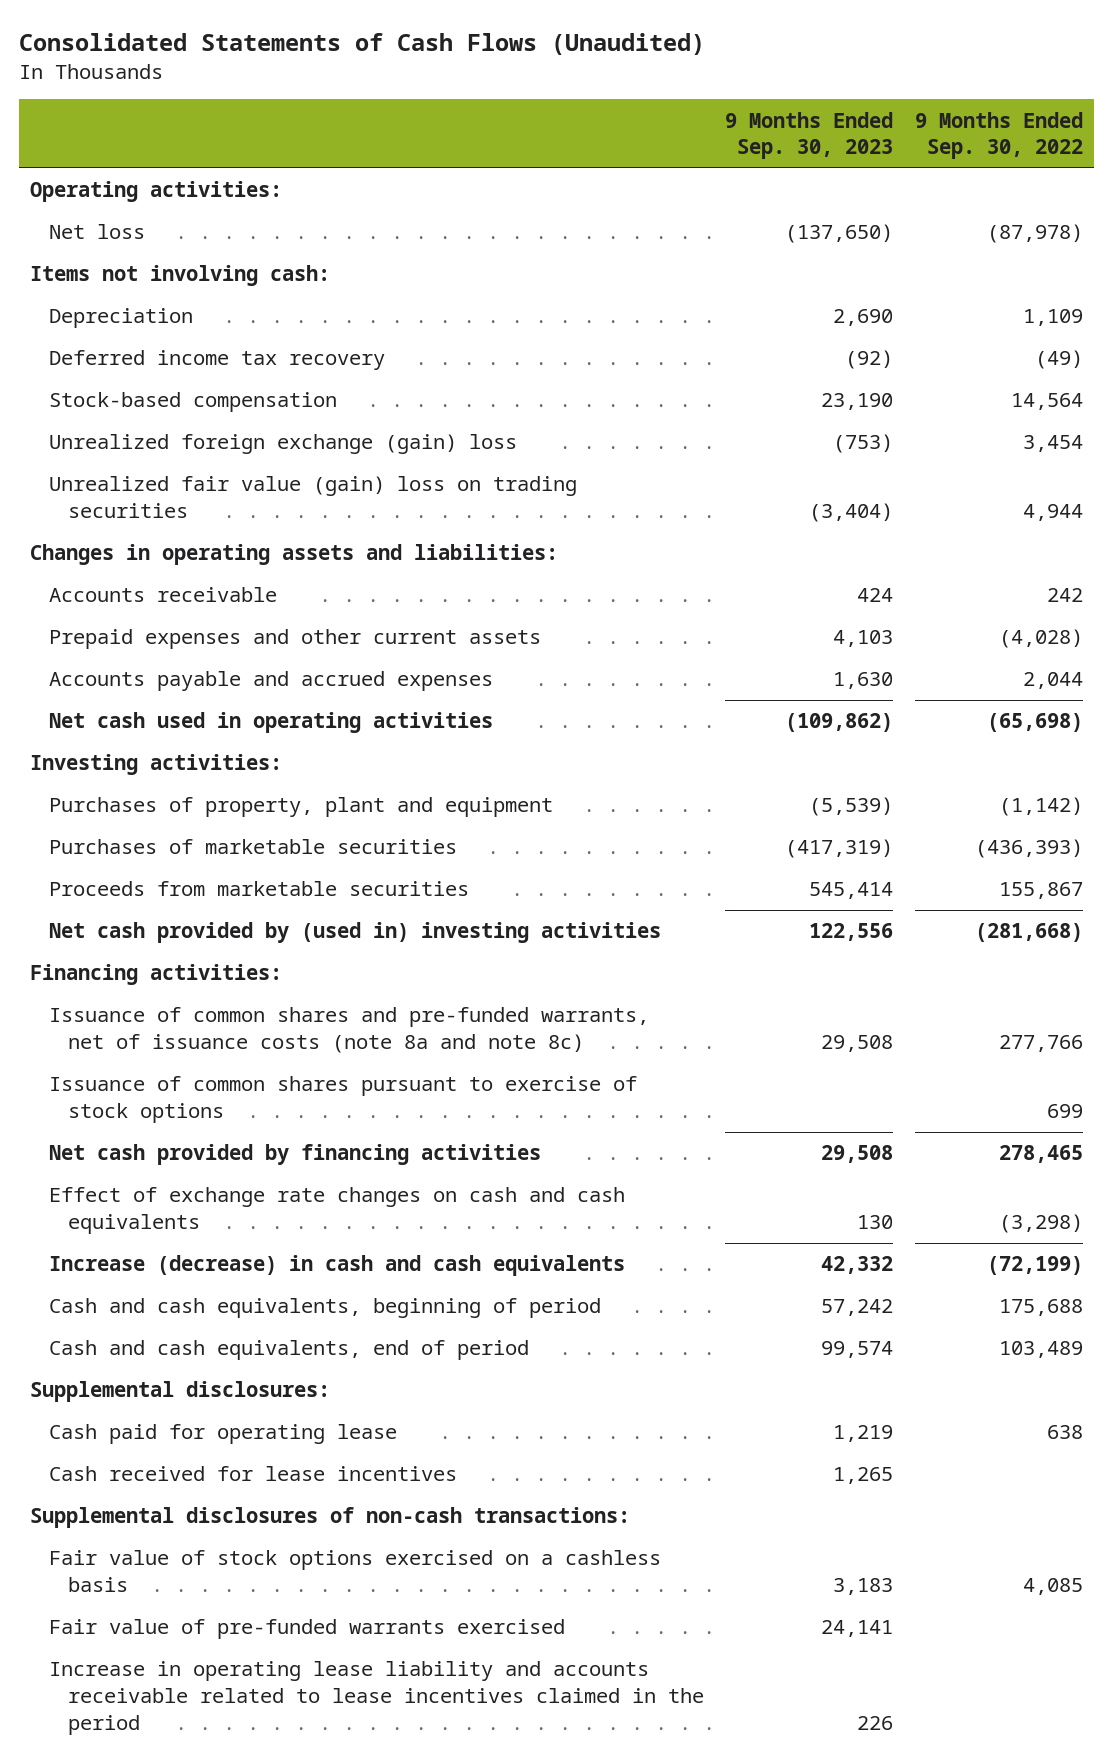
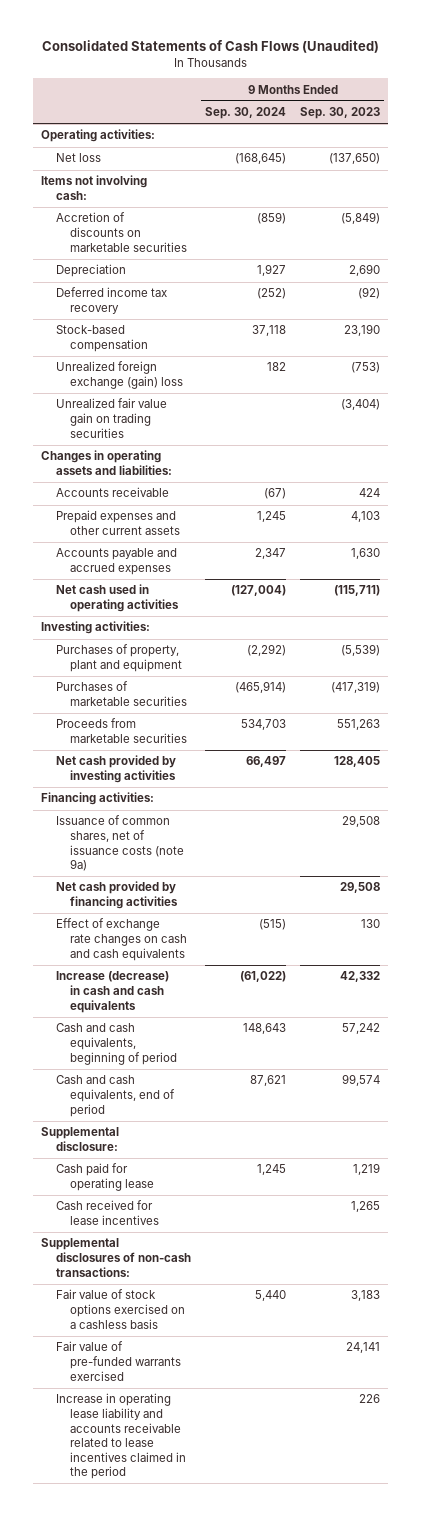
[914,111,1083,160] 9 Months Ended Sep. 30, 2022 -> none
none -> [204,107,286,120] Sep. 30, 2024
none -> [55,212,188,252] Accretion of discounts on marketable securities
[49,476,578,519] Unrealized fair value (gain) loss on trading securities -> [55,398,167,438] Unrealized fair value gain on trading securities
[785,713,894,733] (109,862) -> [334,585,381,597] (115,711)
[809,882,894,900] 545,414 -> [337,719,381,731] 551,263
[49,922,662,944] Net cash provided by (used in) investing activities -> [55,755,177,784] Net cash provided by investing activities
[809,923,894,942] 122,556 -> [334,756,381,768] 128,405
[49,1076,638,1124] Issuance of common shares pursuant to exercise of stock options -> none
[49,1007,650,1054] Issuance of common shares and pre-funded warrants, net of issuance costs (note 8a and note 8c) -> [55,815,185,872] Issuance of common shares, net of issuance costs (note 9a)
[30,1381,331,1403] Supplemental disclosures: -> [40,1127,119,1152] Supplemental disclosure:

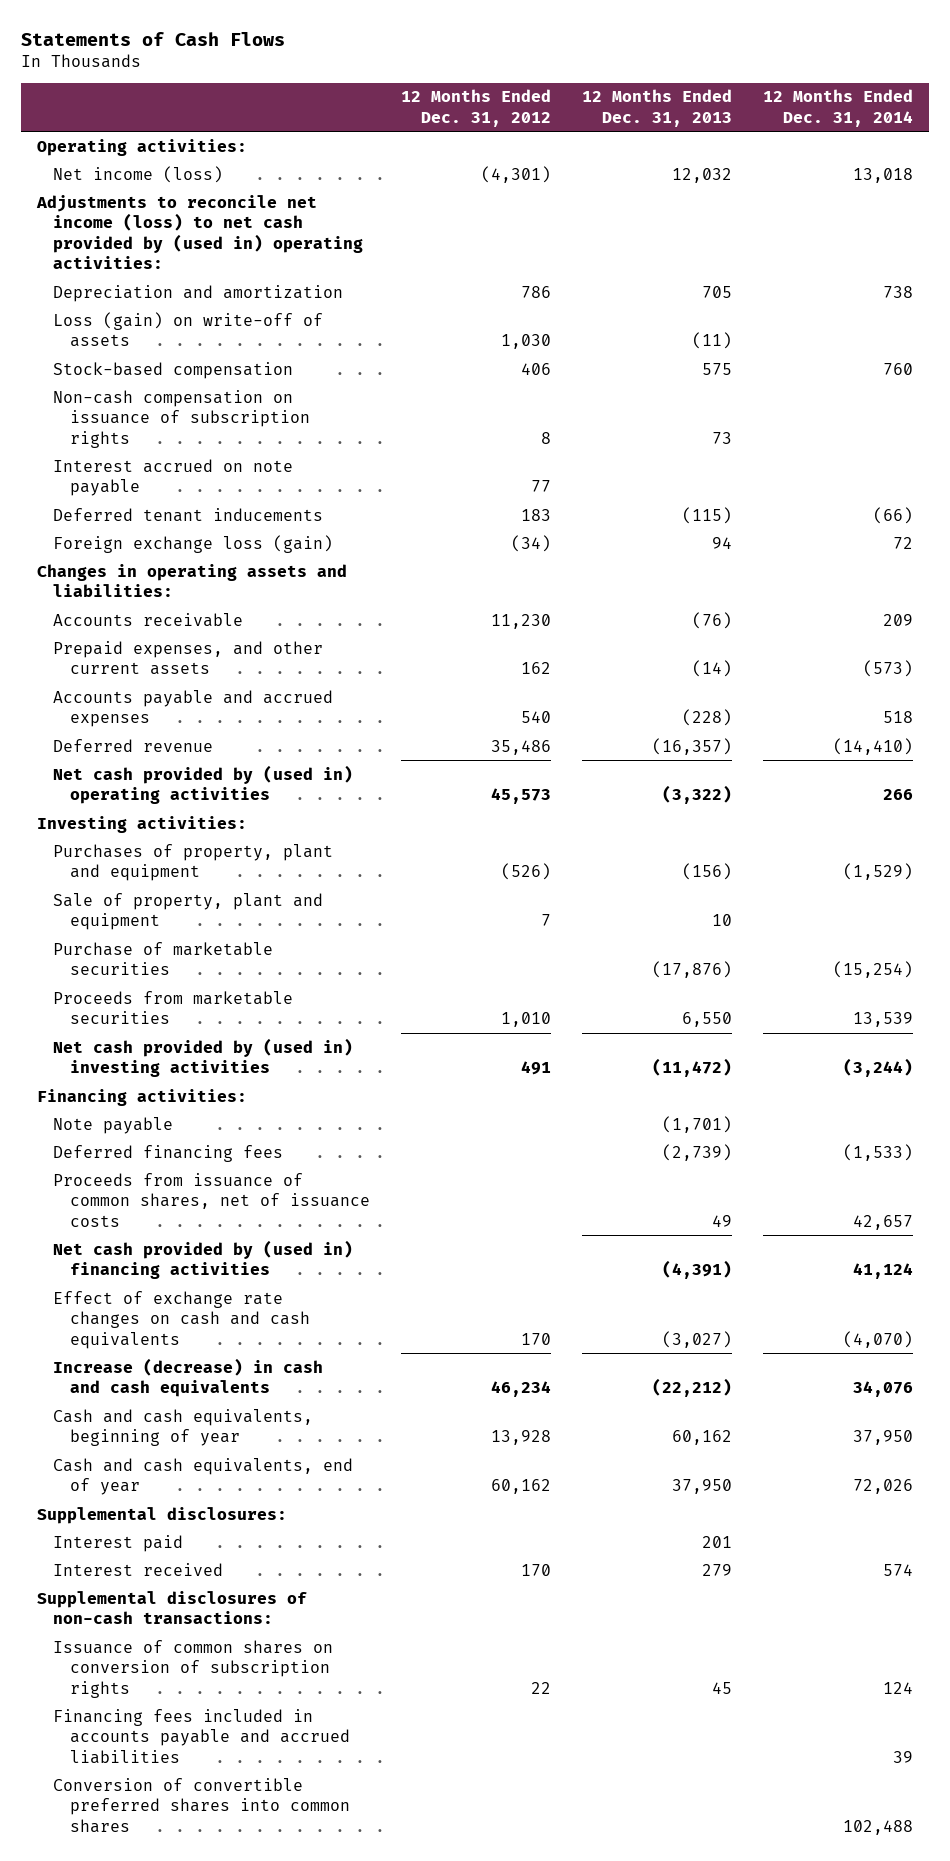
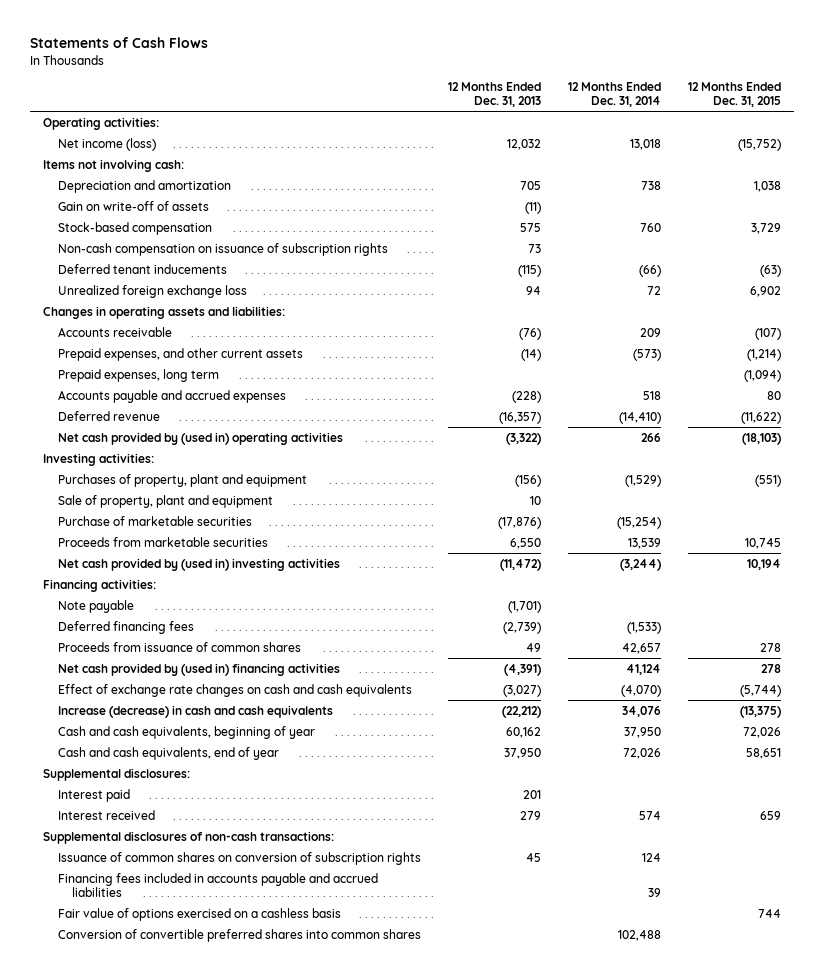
[400,89,551,127] 12 Months Ended Dec. 31, 2012 -> none
none -> [687,82,781,108] 12 Months Ended Dec. 31, 2015
[35,194,364,270] Adjustments to reconcile net income (loss) to net cash provided by (used in) operating activities: -> none
none -> [43,158,185,172] Items not involving cash:
[53,311,324,348] Loss (gain) on write-off of assets -> [57,200,209,211] Gain on write-off of assets
[53,458,294,497] Interest accrued on note payable -> none
[53,534,334,553] Foreign exchange loss (gain) -> [57,284,247,298] Unrealized foreign exchange loss
none -> [57,368,219,382] Prepaid expenses, long term
[53,1172,370,1227] Proceeds from issuance of common shares, net of issuance costs -> [57,641,301,652] Proceeds from issuance of common shares
none -> [57,907,341,921] Fair value of options exercised on a cashless basis

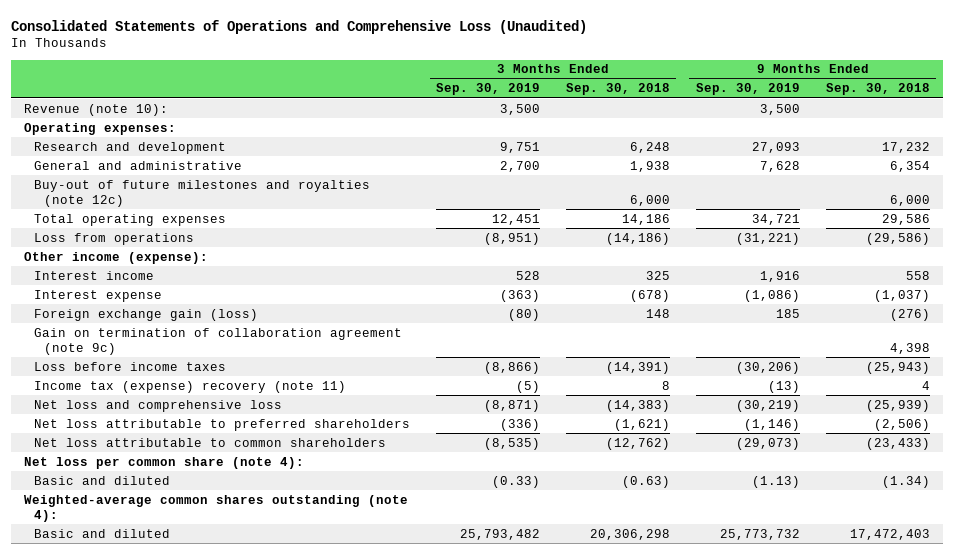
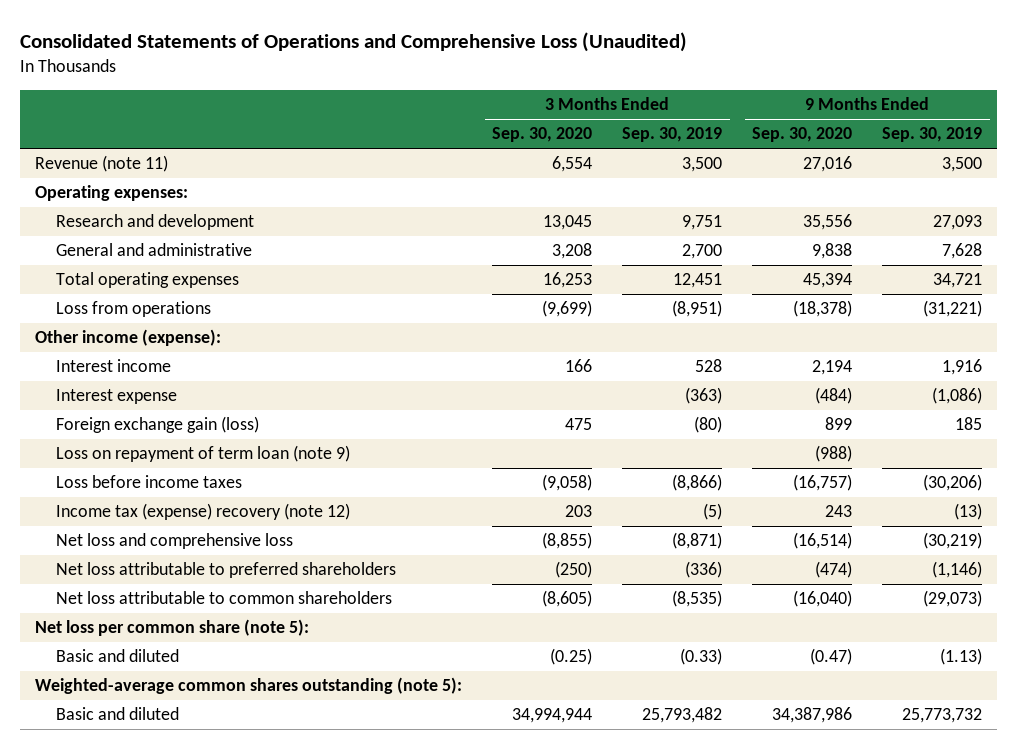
[565,83,670,96] Sep. 30, 2018 -> none
[825,83,930,96] Sep. 30, 2018 -> none
none -> [492,127,593,143] Sep. 30, 2020
none -> [752,127,853,143] Sep. 30, 2020
[24,103,169,116] Revenue (note 10): -> [35,155,169,173] Revenue (note 11)
[34,179,371,207] Buy-out of future milestones and royalties (note 12c) -> none
[34,327,403,355] Gain on termination of collaboration agreement (note 9c) -> none
none -> [56,445,351,463] Loss on repayment of term loan (note 9)
[34,380,347,393] Income tax (expense) recovery (note 11) -> [56,503,351,521] Income tax (expense) recovery (note 12)
[24,456,305,469] Net loss per common share (note 4): -> [35,619,310,637] Net loss per common share (note 5):
[24,494,409,522] Weighted-average common shares outstanding (note 4): -> [35,677,463,695] Weighted-average common shares outstanding (note 5):

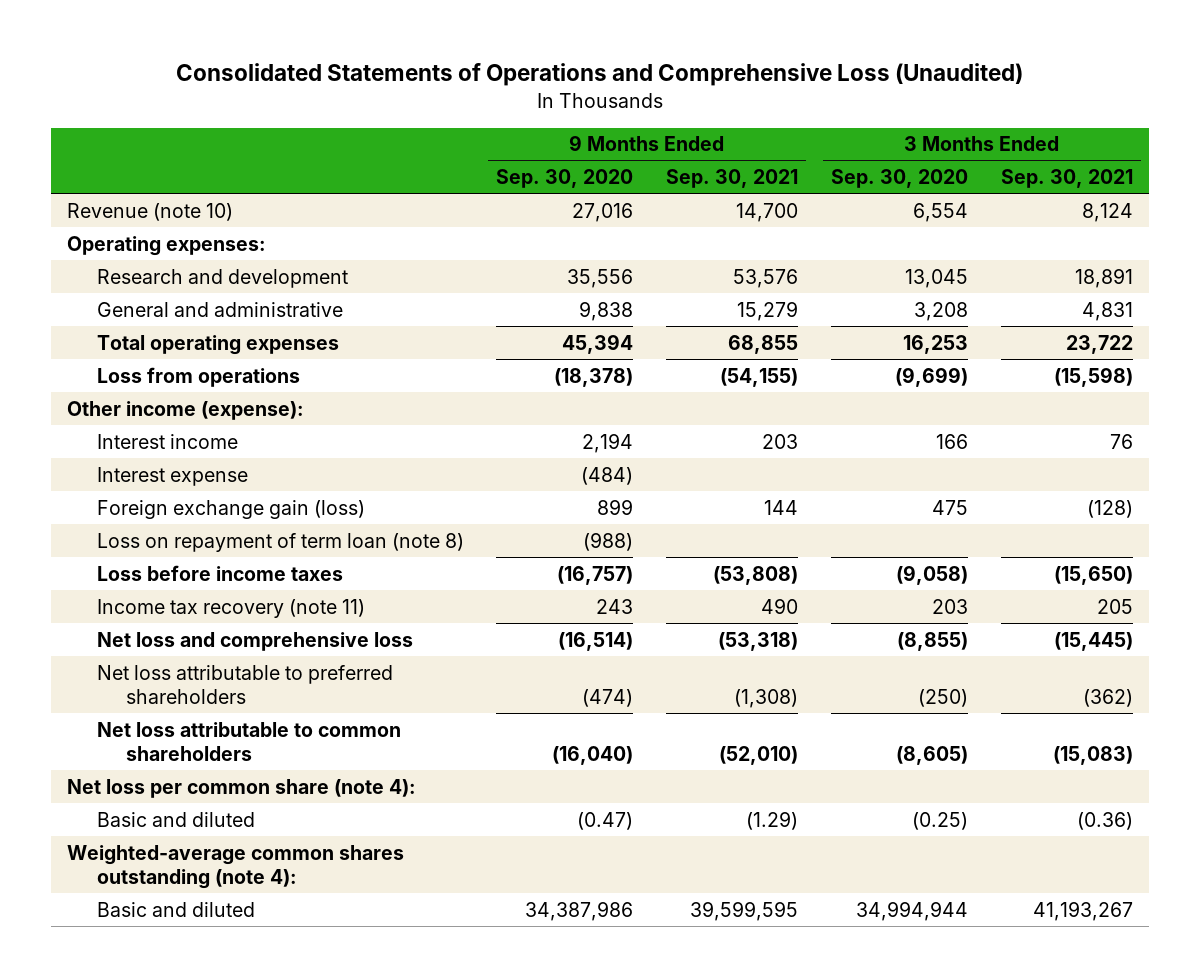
[622,127,723,143] Sep. 30, 2019 -> none
[882,127,983,143] Sep. 30, 2019 -> none
none -> [666,168,799,188] Sep. 30, 2021
none -> [1000,168,1133,188] Sep. 30, 2021
[35,155,169,173] Revenue (note 11) -> [67,202,234,221] Revenue (note 10)
[56,445,351,463] Loss on repayment of term loan (note 9) -> [96,532,464,552] Loss on repayment of term loan (note 8)
[56,503,351,521] Income tax (expense) recovery (note 12) -> [96,598,365,618] Income tax recovery (note 11)
[35,619,310,637] Net loss per common share (note 5): -> [67,778,417,798] Net loss per common share (note 4):
[35,677,463,695] Weighted-average common shares outstanding (note 5): -> [67,844,405,890] Weighted-average common shares outstanding (note 4):

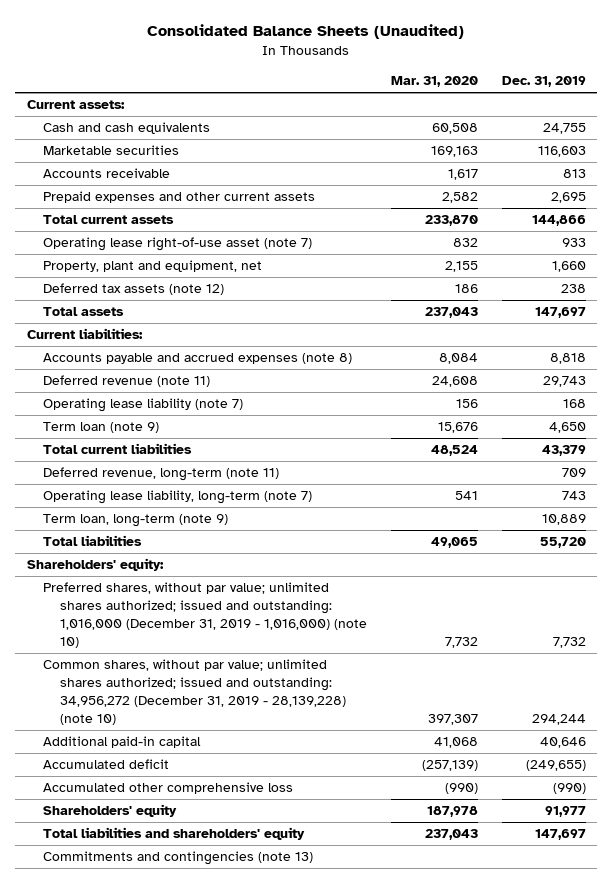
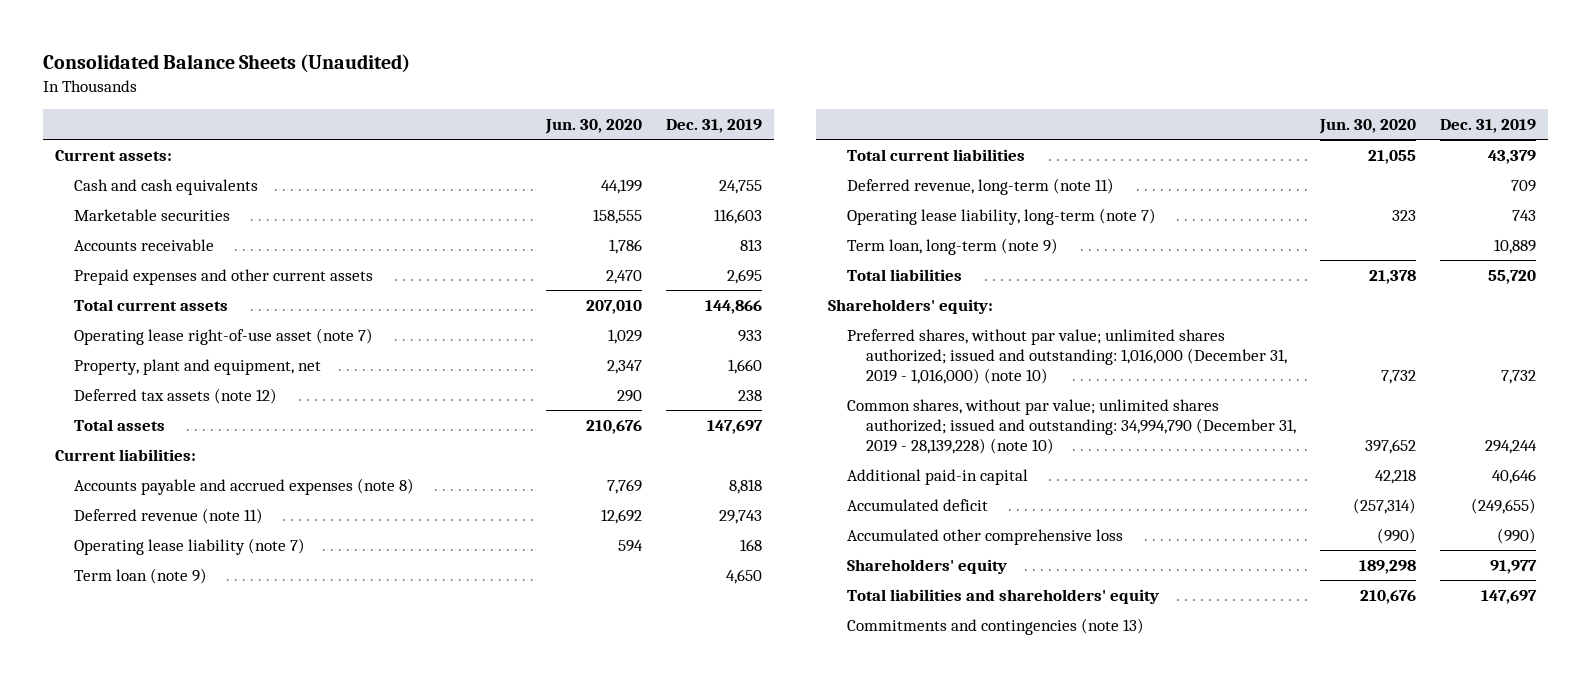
[390,76,478,88] Mar. 31, 2020 -> none
none -> [545,118,643,134] Jun. 30, 2020
[43,659,346,725] Common shares, without par value; unlimited shares authorized; issued and outstanding: 34,956,272 (December 31, 2019 - 28,139,228) (note 10) -> [847,398,1296,454] Common shares, without par value; unlimited shares authorized; issued and outstanding: 34,994,790 (December 31, 2019 - 28,139,228) (note 10)

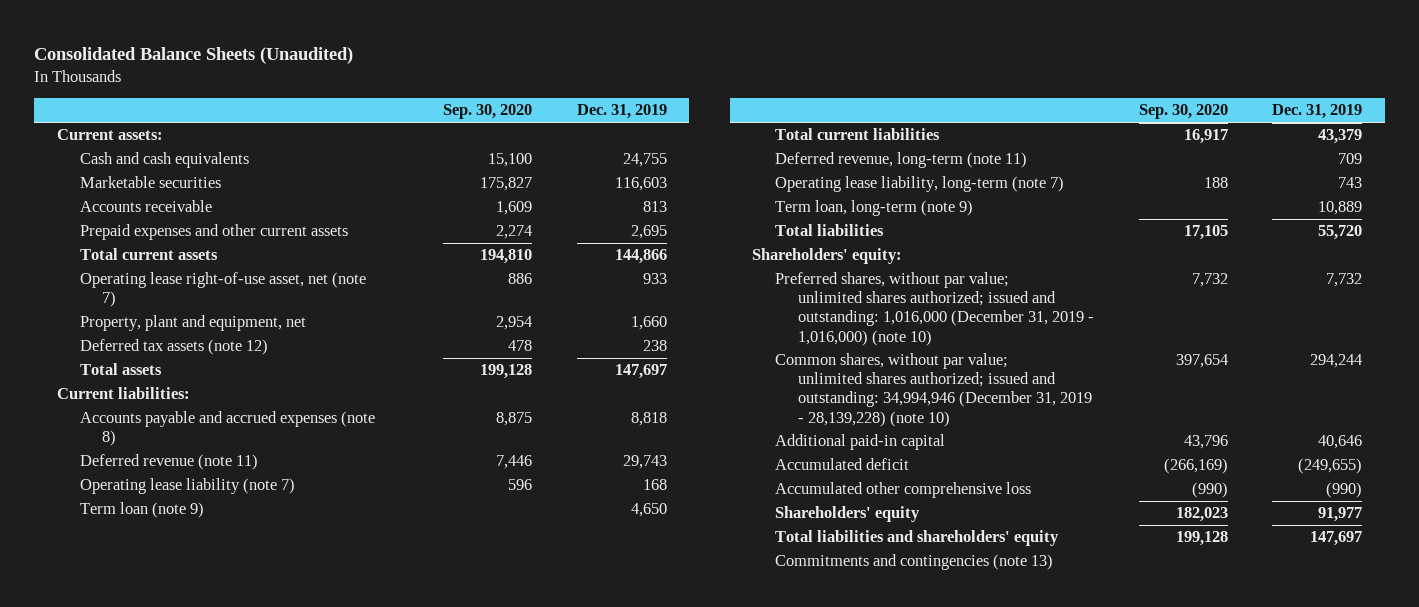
[545,118,643,134] Jun. 30, 2020 -> none
none -> [443,104,533,120] Sep. 30, 2020
[73,327,373,345] Operating lease right-of-use asset (note 7) -> [79,272,366,308] Operating lease right-of-use asset, net (note 7)
[847,398,1296,454] Common shares, without par value; unlimited shares authorized; issued and outstanding: 34,994,790 (December 31, 2019 - 28,139,228) (note 10) -> [775,353,1092,427] Common shares, without par value; unlimited shares authorized; issued and outstanding: 34,994,946 (December 31, 2019 - 28,139,228) (note 10)

